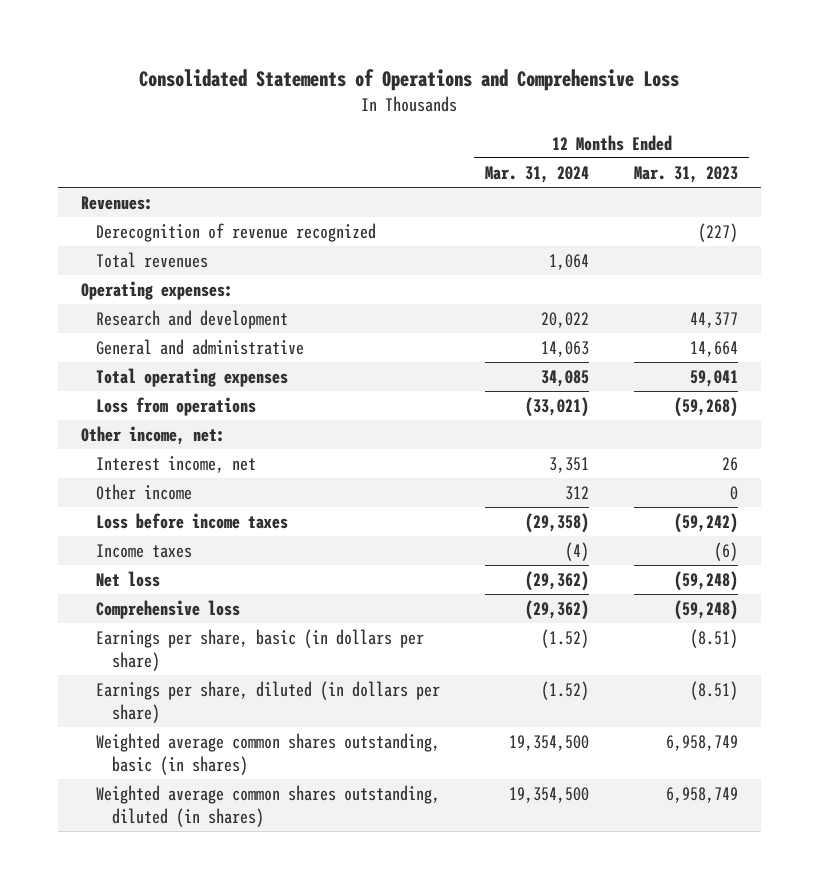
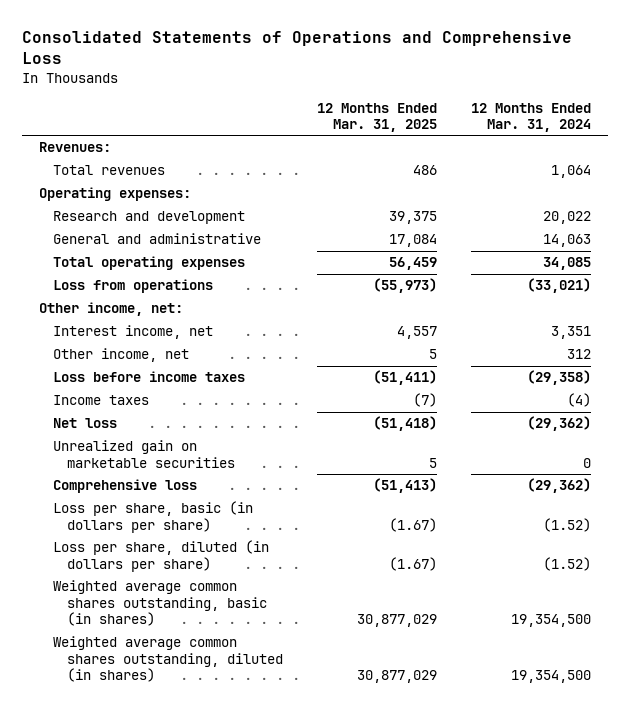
[634,165,739,183] Mar. 31, 2023 -> none
none -> [316,102,437,132] 12 Months Ended Mar. 31, 2025
[96,222,377,242] Derecognition of revenue recognized -> none
[96,483,193,500] Other income -> [52,348,189,363] Other income, net
none -> [52,440,235,468] Unrealized gain on marketable securities
[96,628,425,671] Earnings per share, basic (in dollars per share) -> [52,501,253,533] Loss per share, basic (in dollars per share)
[96,680,441,723] Earnings per share, diluted (in dollars per share) -> [52,540,269,572] Loss per share, diluted (in dollars per share)

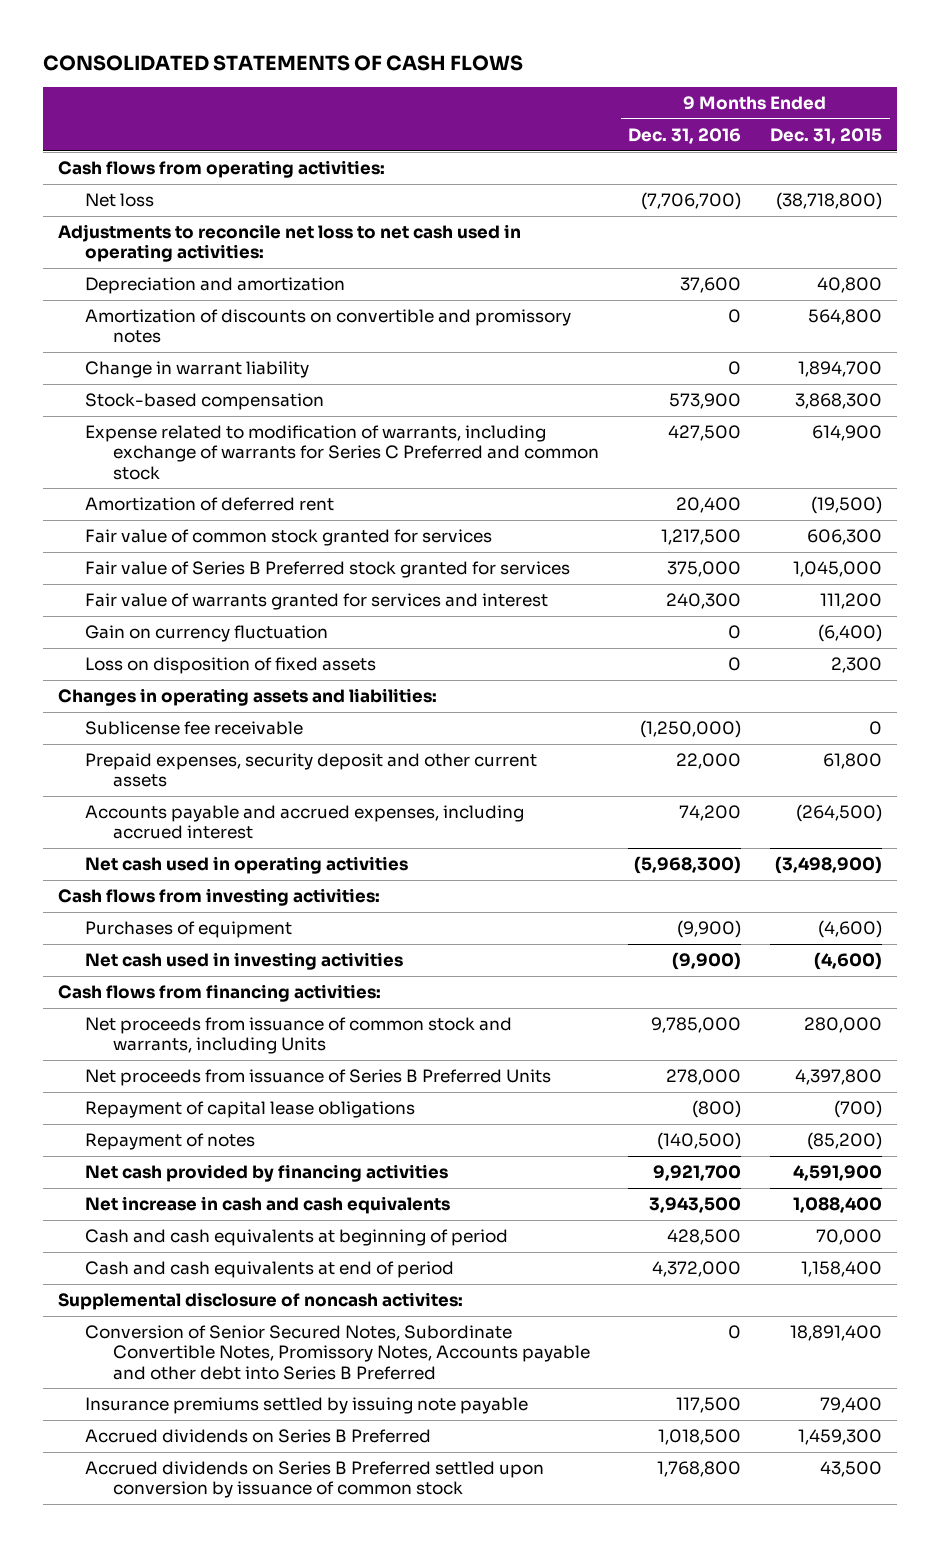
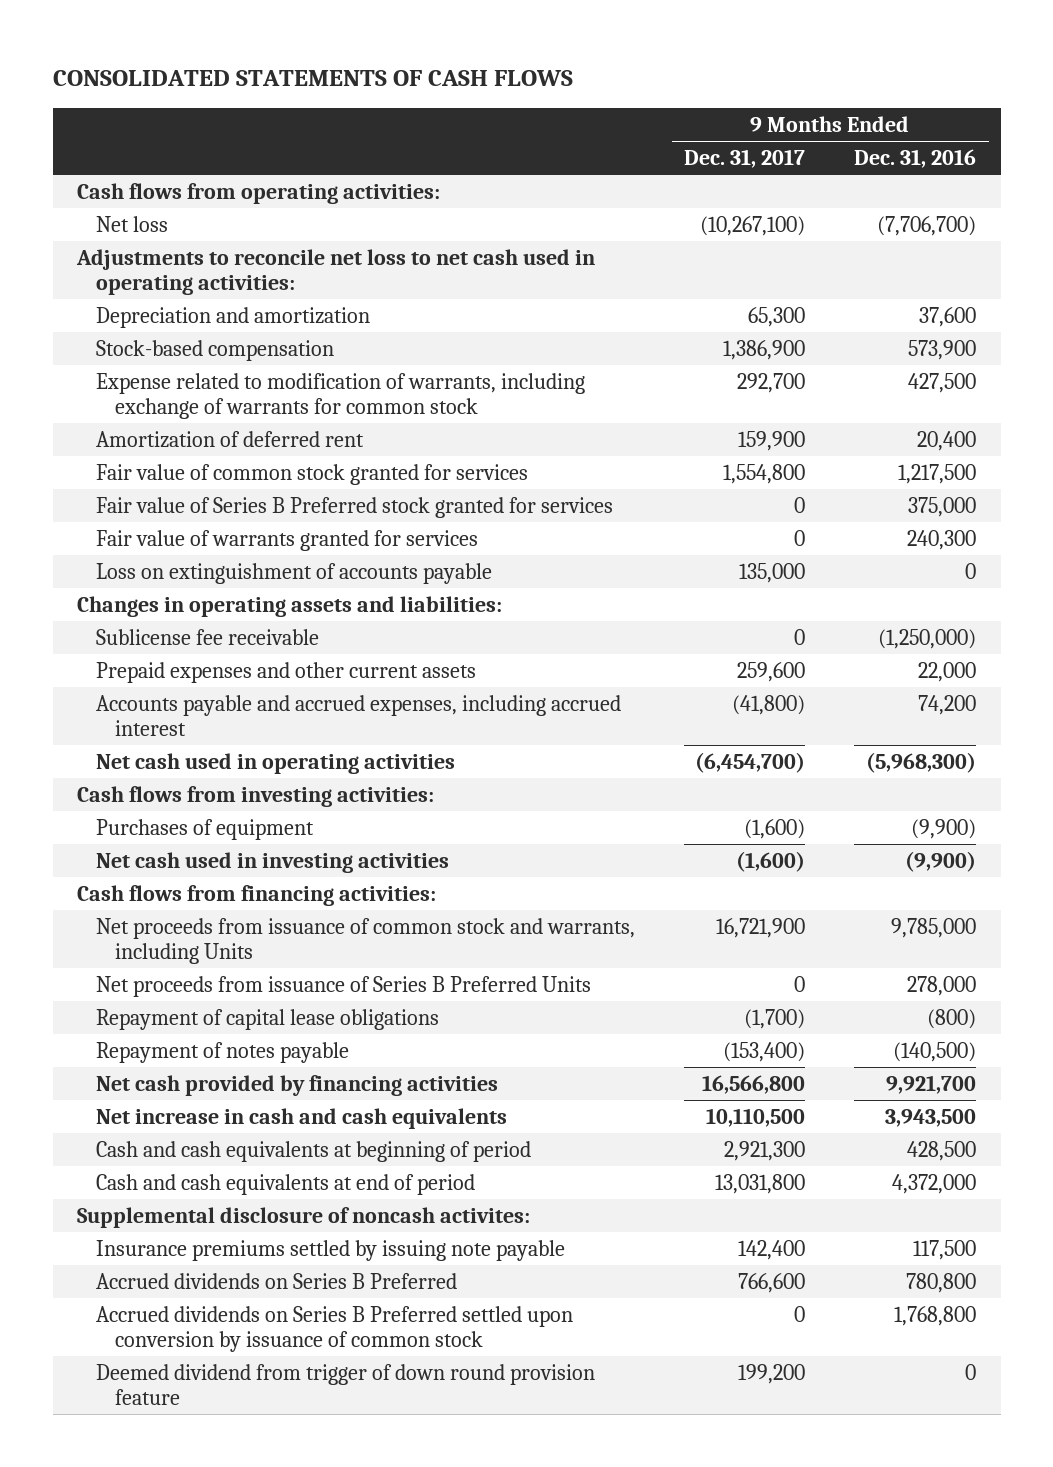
[770,128,883,145] Dec. 31, 2015 -> none
none -> [684,148,806,168] Dec. 31, 2017
[85,309,572,344] Amortization of discounts on convertible and promissory notes -> none
[85,361,310,379] Change in warrant liability -> none
[85,425,599,480] Expense related to modification of warrants, including exchange of warrants for Series C Preferred and common stock -> [96,372,586,420] Expense related to modification of warrants, including exchange of warrants for common stock
[85,625,329,643] Gain on currency fluctuation -> none
[85,657,377,675] Loss on disposition of fixed assets -> none
[85,593,549,611] Fair value of warrants granted for services and interest -> [96,529,479,551] Fair value of warrants granted for services
none -> [96,562,493,584] Loss on extinguishment of accounts payable
[85,753,538,788] Prepaid expenses, security deposit and other current assets -> [96,661,477,683] Prepaid expenses and other current assets
[85,1133,256,1151] Repayment of notes -> [96,1041,350,1063] Repayment of notes payable
[85,1325,590,1380] Conversion of Senior Secured Notes, Subordinate Convertible Notes, Promissory Notes, Accounts payable and other debt into Series B Preferred -> none
[657,1429,741,1446] 1,018,500 -> [906,1272,977,1293] 780,800
none -> [96,1363,596,1406] Deemed dividend from trigger of down round provision feature

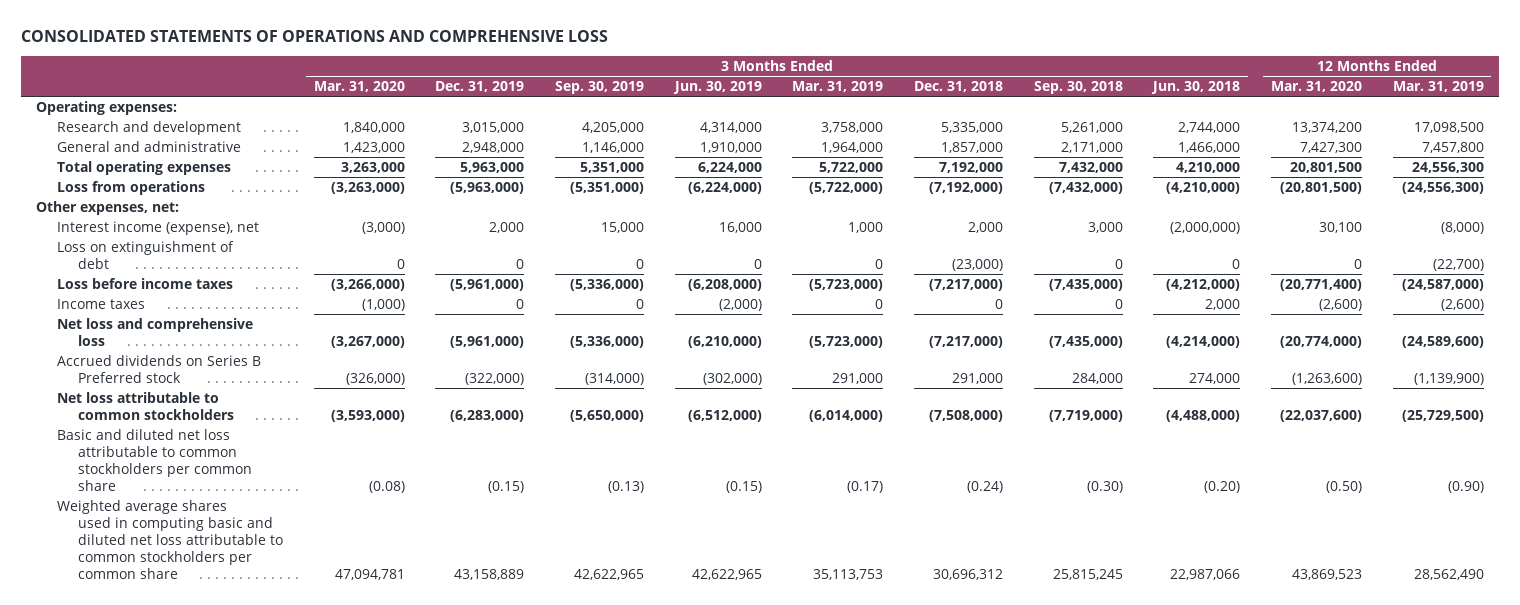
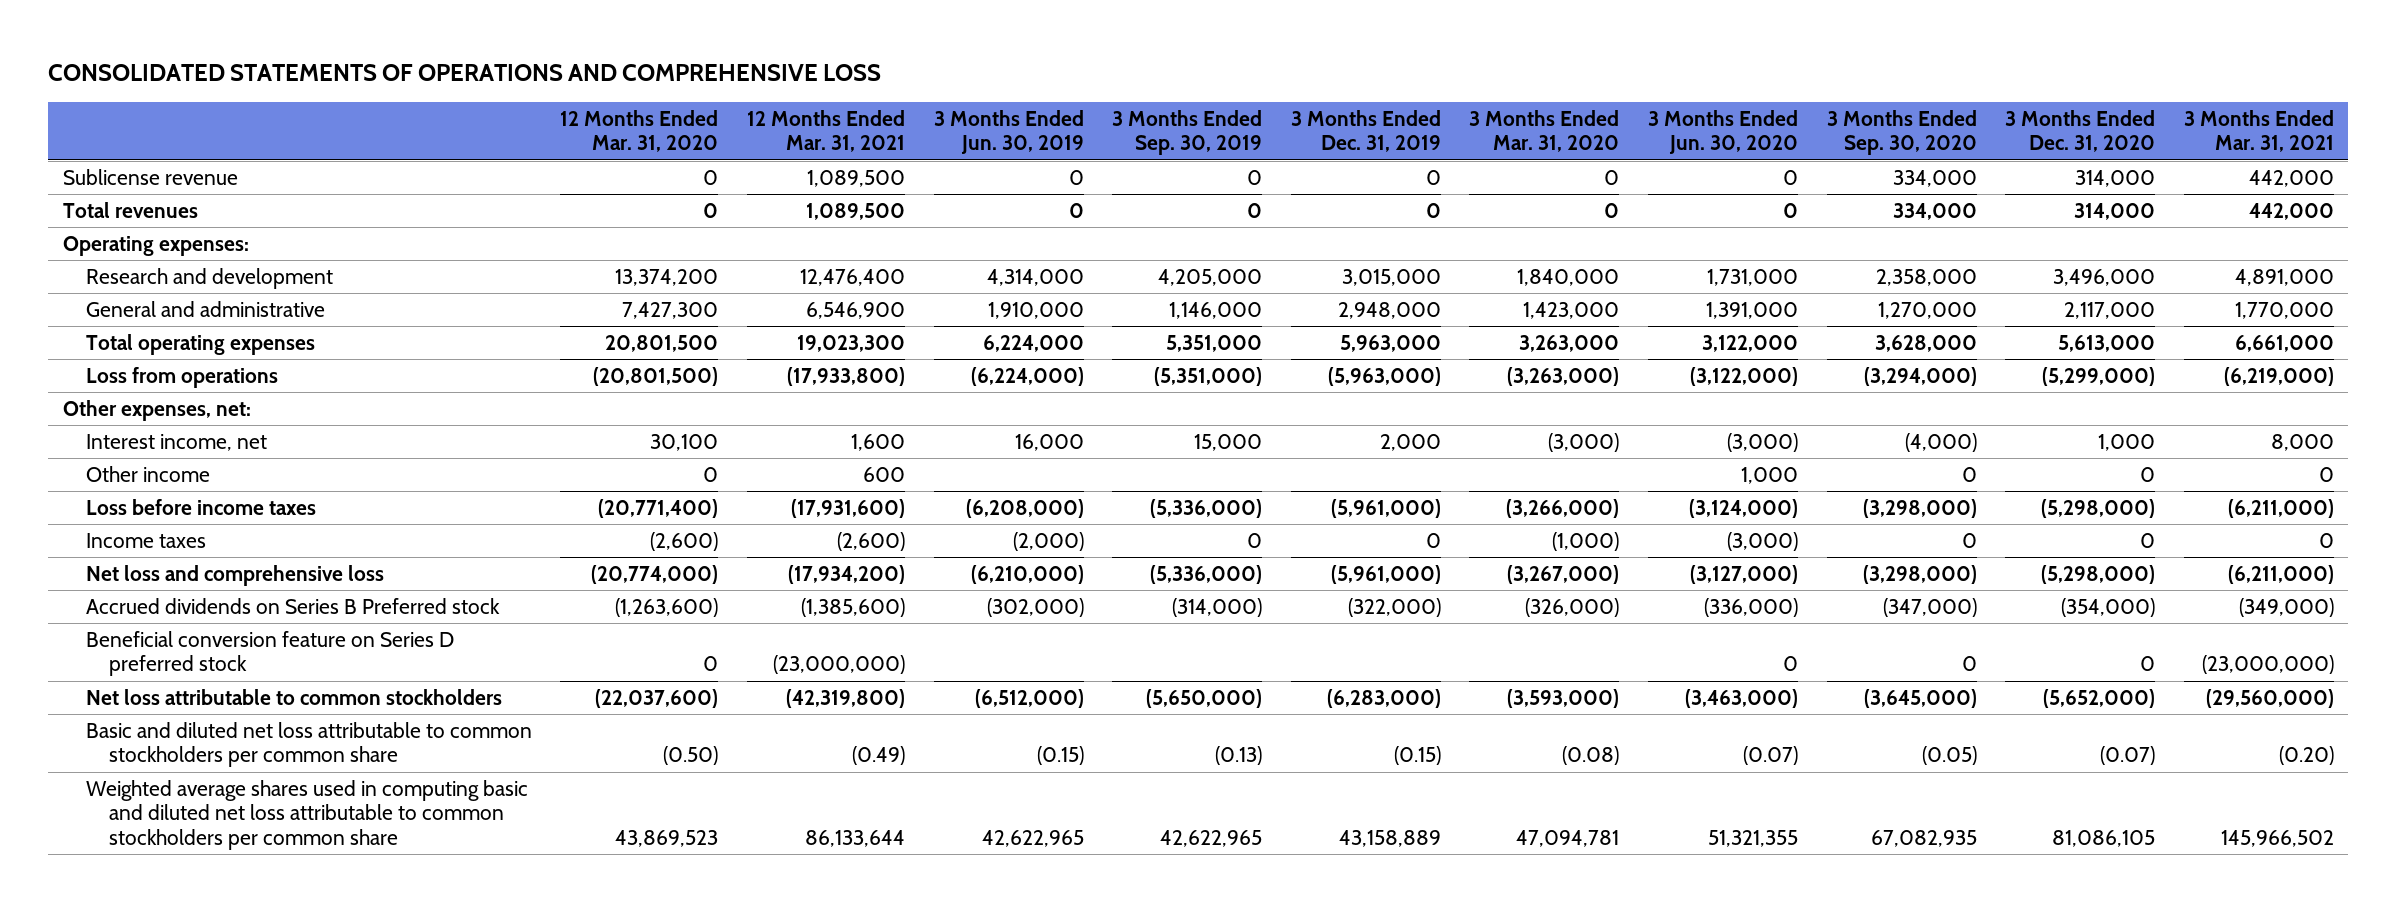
[792,81,884,93] Mar. 31, 2019 -> none
[914,81,1004,93] Dec. 31, 2018 -> none
[1033,81,1123,95] Sep. 30, 2018 -> none
[1151,81,1241,95] Jun. 30, 2018 -> none
[1392,81,1484,93] Mar. 31, 2019 -> none
none -> [747,109,906,153] 12 Months Ended Mar. 31, 2021
none -> [1647,109,1798,155] 3 Months Ended Jun. 30, 2020
none -> [1826,109,1977,156] 3 Months Ended Sep. 30, 2020
none -> [2005,109,2156,153] 3 Months Ended Dec. 31, 2020
none -> [2183,109,2334,153] 3 Months Ended Mar. 31, 2021
none -> [62,169,238,186] Sublicense revenue
none -> [62,202,198,219] Total revenues
[57,241,235,269] Loss on extinguishment of debt -> none
[57,221,260,236] Interest income (expense), net -> [85,434,267,452] Interest income, net
none -> [85,466,210,483] Other income
none -> [85,631,454,677] Beneficial conversion feature on Series D preferred stock

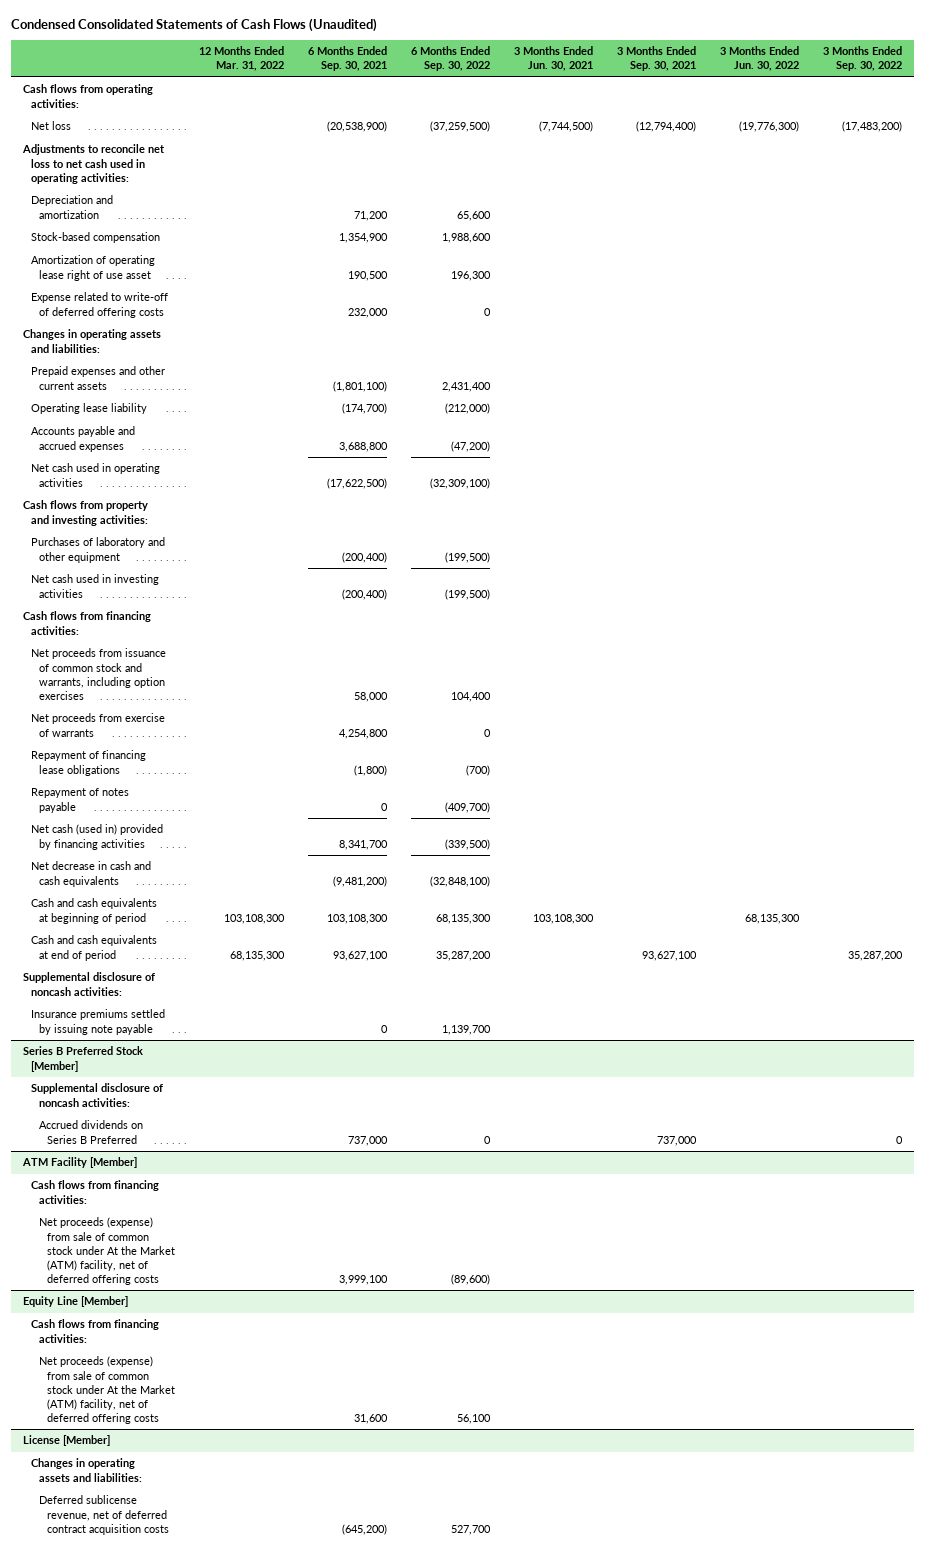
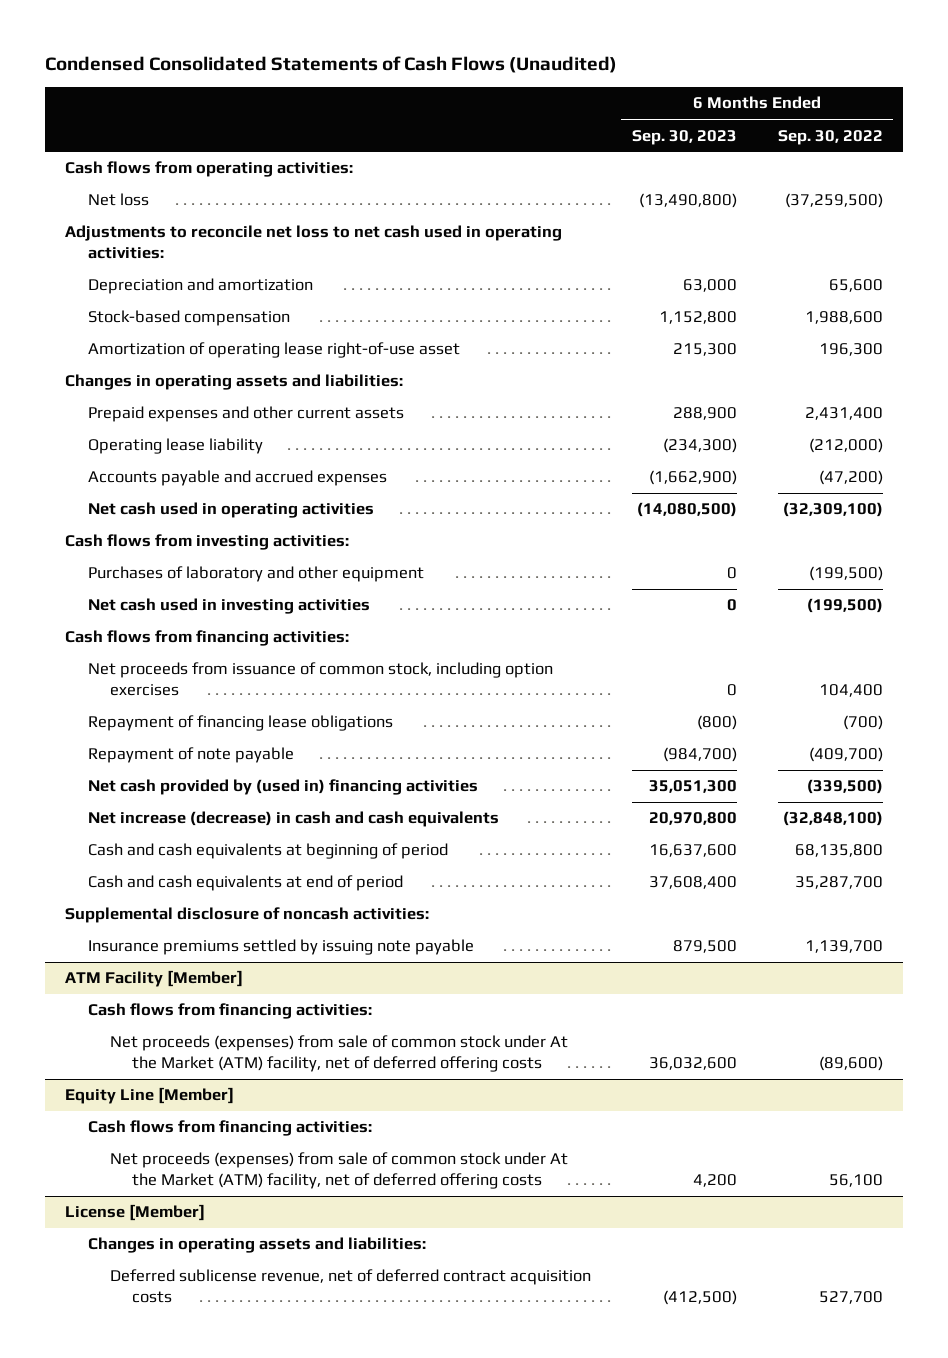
[199,46,285,72] 12 Months Ended Mar. 31, 2022 -> none
[308,46,388,72] 6 Months Ended Sep. 30, 2021 -> none
[514,46,594,72] 3 Months Ended Jun. 30, 2021 -> none
[617,46,697,72] 3 Months Ended Sep. 30, 2021 -> none
[720,46,800,72] 3 Months Ended Jun. 30, 2022 -> none
[822,46,902,72] 3 Months Ended Sep. 30, 2022 -> none
none -> [631,129,737,145] Sep. 30, 2023
[31,292,169,318] Expense related to write-off of deferred offering costs -> none
[31,255,156,281] Amortization of operating lease right of use asset -> [87,342,460,359] Amortization of operating lease right-of-use asset
[23,500,149,526] Cash flows from property and investing activities: -> [65,534,350,551] Cash flows from investing activities:
[31,713,166,737] Net proceeds from exercise of warrants -> none
[31,648,167,700] Net proceeds from issuance of common stock and warrants, including option exercises -> [87,662,553,696] Net proceeds from issuance of common stock, including option exercises
[31,788,130,813] Repayment of notes payable -> [87,747,294,764] Repayment of note payable
[31,824,164,850] Net cash (used in) provided by financing activities -> [87,779,478,796] Net cash provided by (used in) financing activities
[31,861,152,887] Net decrease in cash and cash equivalents -> [87,811,499,828] Net increase (decrease) in cash and cash equivalents
[436,913,492,924] 68,135,300 -> [794,844,883,858] 68,135,800
[436,950,492,961] 35,287,200 -> [794,876,883,890] 35,287,700
[23,1046,144,1072] Series B Preferred Stock [Member] -> none
[31,1083,164,1107] Supplemental disclosure of noncash activities: -> none
[39,1120,144,1144] Accrued dividends on Series B Preferred -> none
[39,1217,176,1286] Net proceeds (expense) from sale of common stock under At the Market (ATM) facility, net of deferred offering costs -> [109,1035,568,1072] Net proceeds (expenses) from sale of common stock under At the Market (ATM) facility, net of deferred offering costs
[39,1356,176,1425] Net proceeds (expense) from sale of common stock under At the Market (ATM) facility, net of deferred offering costs -> [109,1152,568,1189] Net proceeds (expenses) from sale of common stock under At the Market (ATM) facility, net of deferred offering costs

